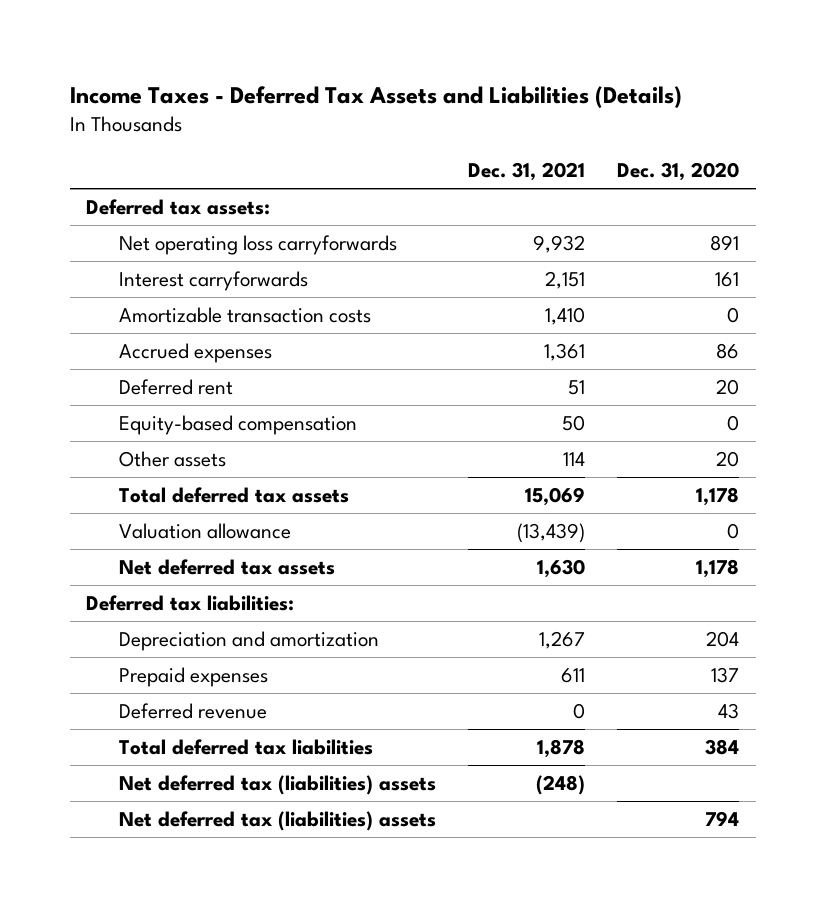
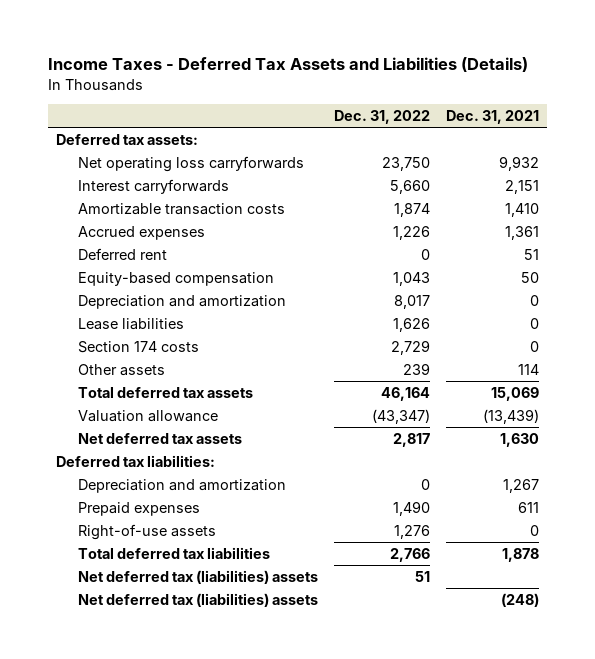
[617,162,740,182] Dec. 31, 2020 -> none
none -> [333,109,430,124] Dec. 31, 2022
none -> [77,294,286,309] Depreciation and amortization
none -> [77,317,184,330] Lease liabilities
none -> [77,340,199,353] Section 174 costs
[118,703,267,720] Deferred revenue -> none
none -> [77,523,216,540] Right-of-use assets
[118,775,436,796] Net deferred tax (liabilities) assets -> [77,592,318,607] Net deferred tax (liabilities) assets

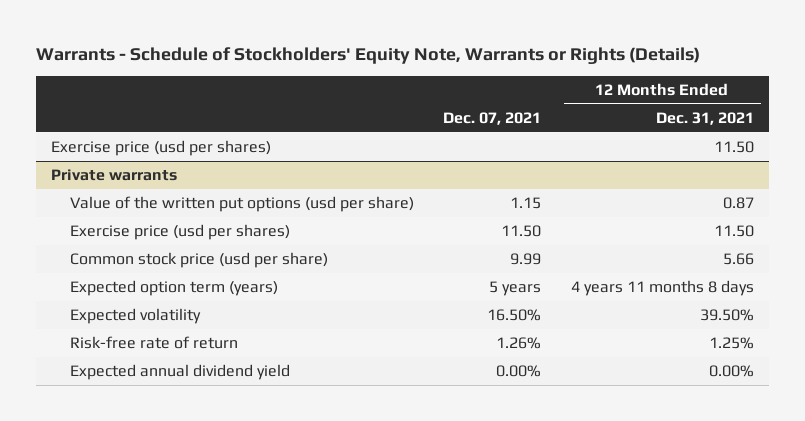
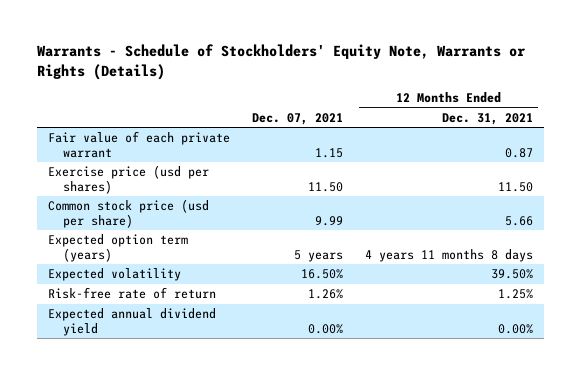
[50,140,271,157] Exercise price (usd per shares) -> none
[50,169,177,182] Private warrants -> none
[70,196,415,213] Value of the written put options (usd per share) -> [48,131,231,158] Fair value of each private warrant

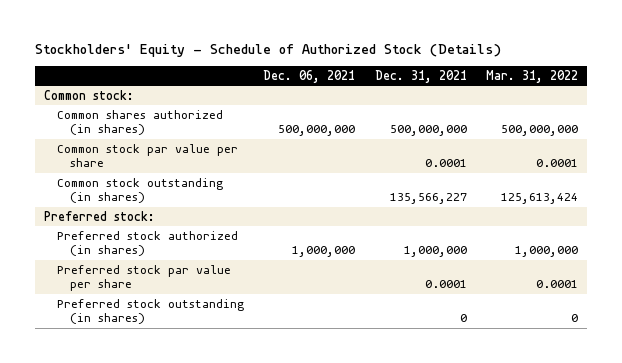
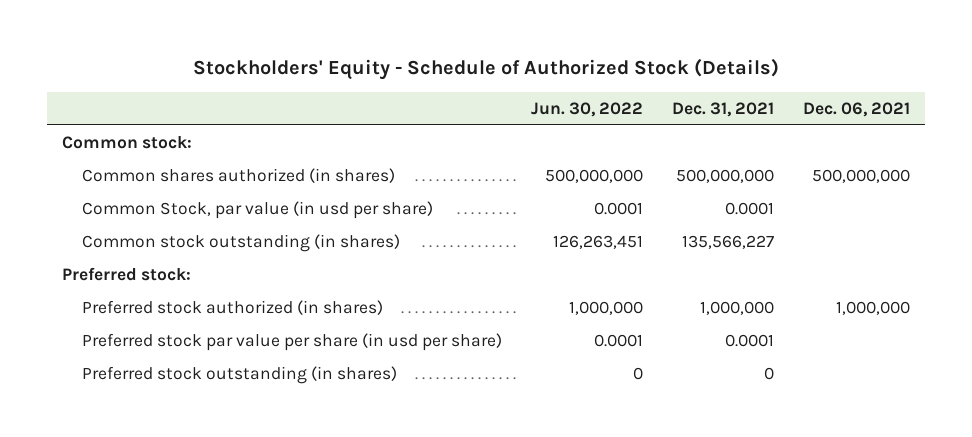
[485,69,578,83] Mar. 31, 2022 -> none
none -> [530,101,643,117] Jun. 30, 2022
[57,143,239,168] Common stock par value per share -> [81,200,433,219] Common Stock, par value (in usd per share)
[57,264,232,292] Preferred stock par value per share -> [81,332,502,351] Preferred stock par value per share (in usd per share)

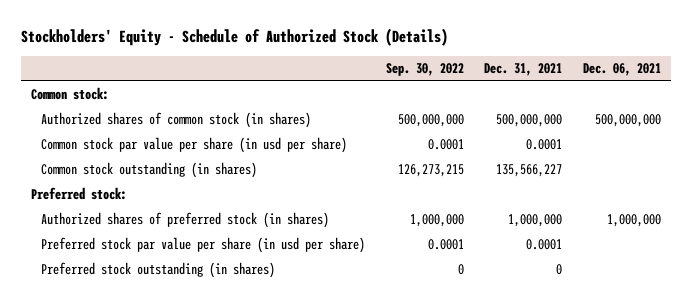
[530,101,643,117] Jun. 30, 2022 -> none
none -> [385,63,464,77] Sep. 30, 2022
[81,167,395,183] Common shares authorized (in shares) -> [41,112,312,129] Authorized shares of common stock (in shares)
[81,200,433,219] Common Stock, par value (in usd per share) -> [41,137,348,154] Common stock par value per share (in usd per share)
[81,299,383,315] Preferred stock authorized (in shares) -> [41,212,330,229] Authorized shares of preferred stock (in shares)

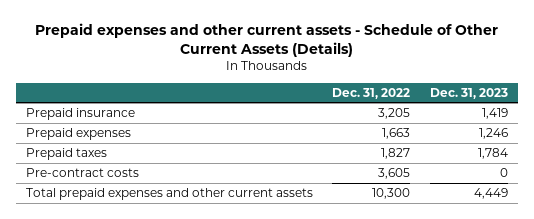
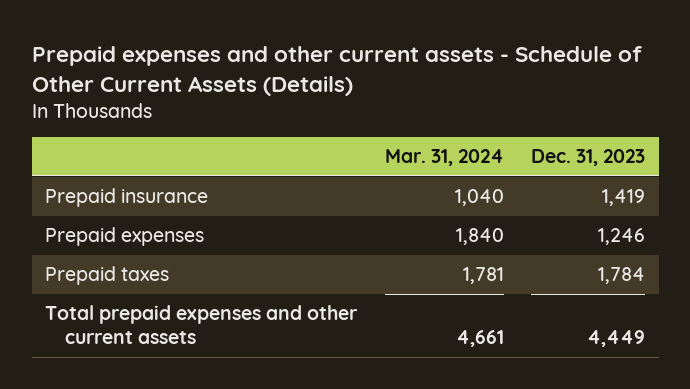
[332,87,411,99] Dec. 31, 2022 -> none
none -> [384,149,504,167] Mar. 31, 2024
[25,168,139,178] Pre-contract costs -> none

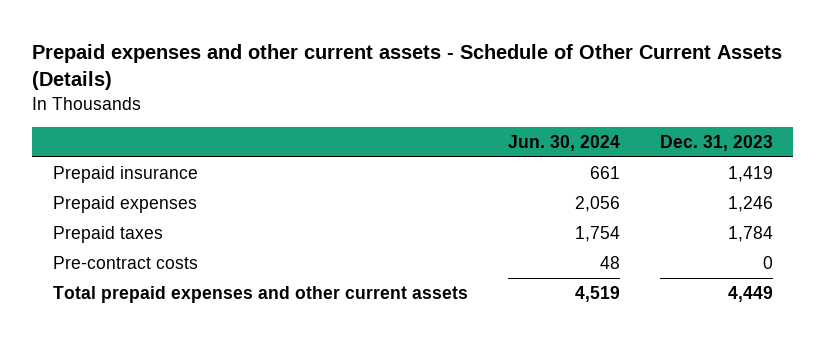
[384,149,504,167] Mar. 31, 2024 -> none
none -> [507,135,620,152] Jun. 30, 2024
none -> [52,255,198,269] Pre-contract costs

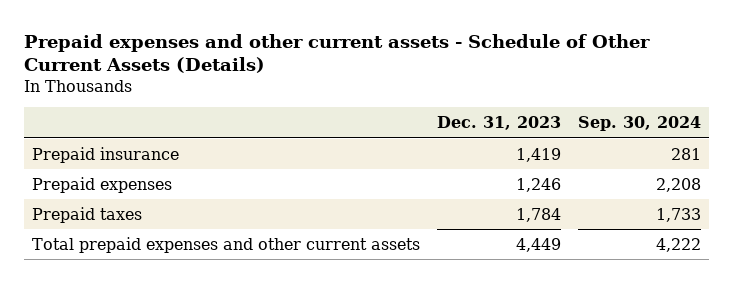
[507,135,620,152] Jun. 30, 2024 -> none
none -> [577,116,701,132] Sep. 30, 2024
[52,255,198,269] Pre-contract costs -> none

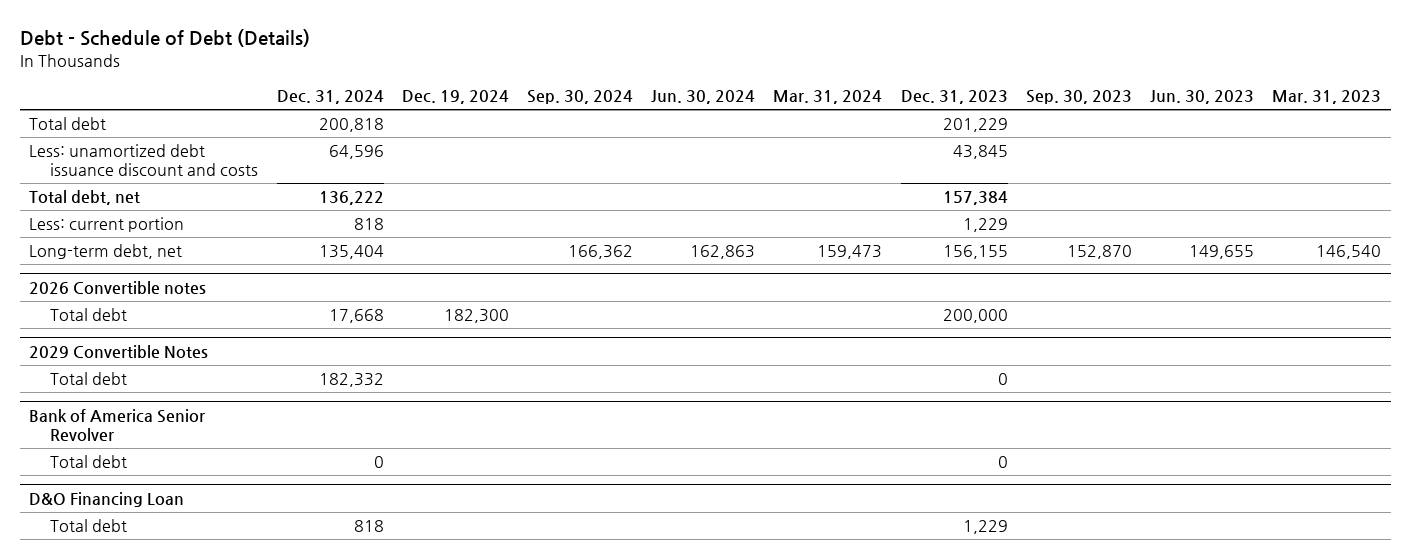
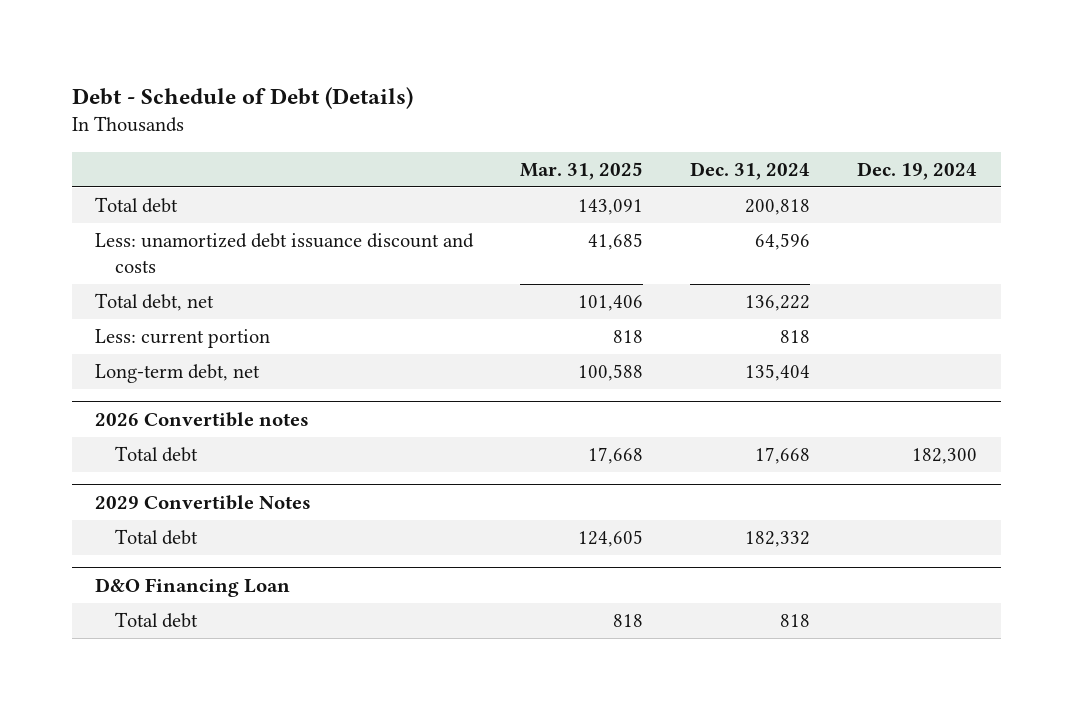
[527,90,634,105] Sep. 30, 2024 -> none
[651,90,756,105] Jun. 30, 2024 -> none
[773,90,883,105] Mar. 31, 2024 -> none
[900,90,1008,105] Dec. 31, 2023 -> none
[1025,90,1132,105] Sep. 30, 2023 -> none
[1150,90,1255,105] Jun. 30, 2023 -> none
[1272,90,1382,105] Mar. 31, 2023 -> none
none -> [520,162,644,181] Mar. 31, 2025
[28,408,205,441] Bank of America Senior Revolver -> none
[50,455,128,469] Total debt -> none

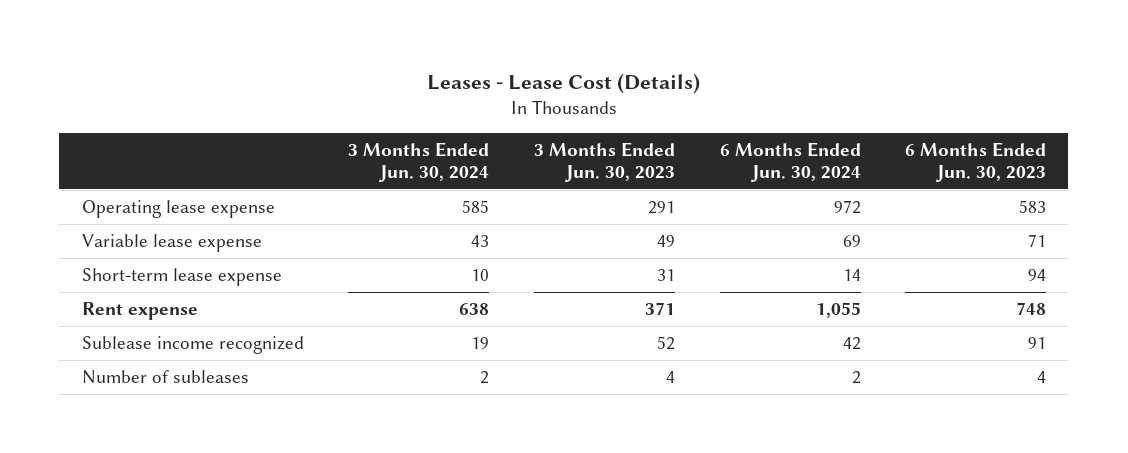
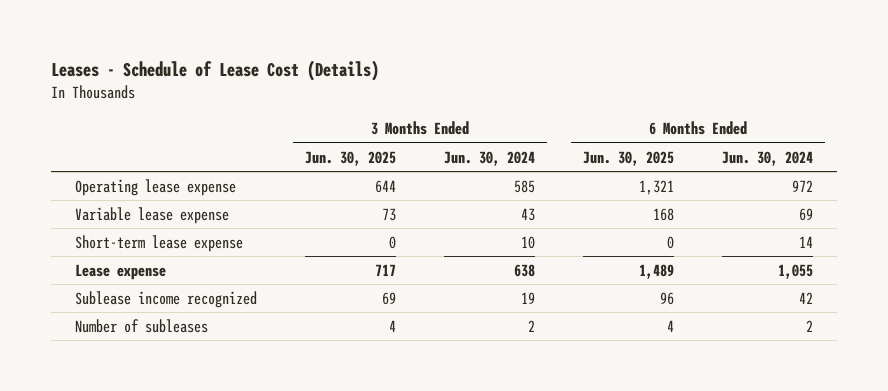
[426,72,700,94] Leases - Lease Cost (Details) -> [51,60,380,82] Leases - Schedule of Lease Cost (Details)
[533,142,675,182] 3 Months Ended Jun. 30, 2023 -> none
[905,142,1047,182] 6 Months Ended Jun. 30, 2023 -> none
none -> [305,150,397,166] Jun. 30, 2025
none -> [583,150,675,166] Jun. 30, 2025
[81,302,198,321] Rent expense -> [75,263,167,280] Lease expense

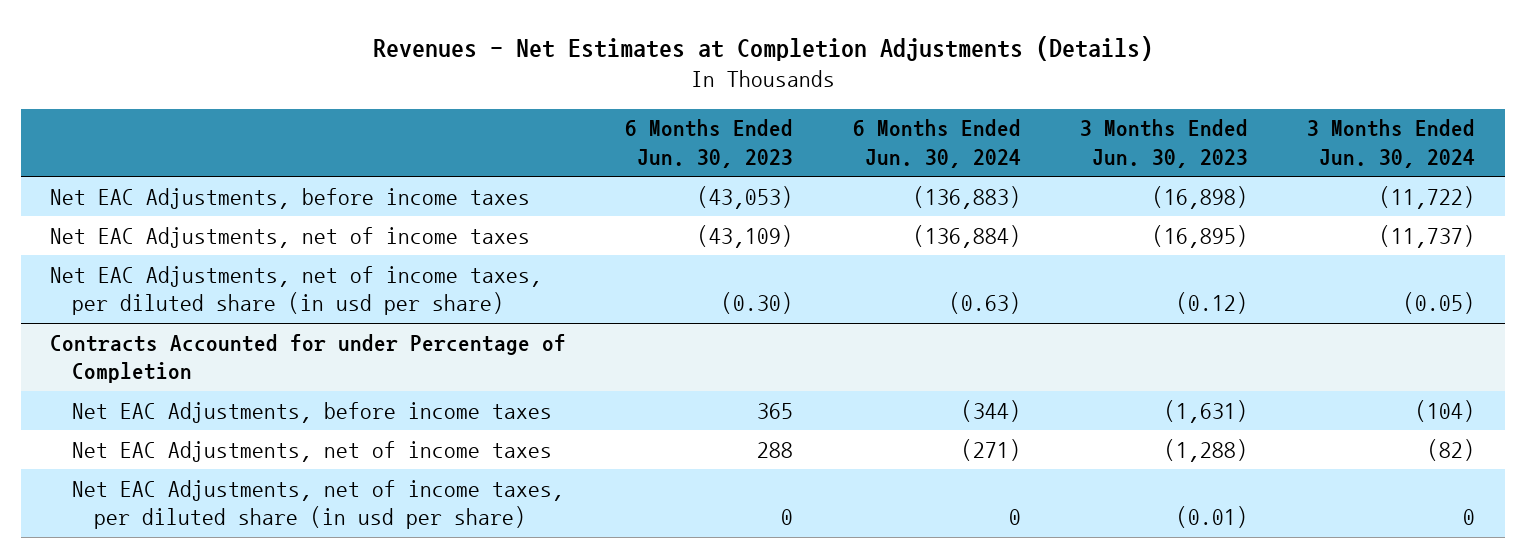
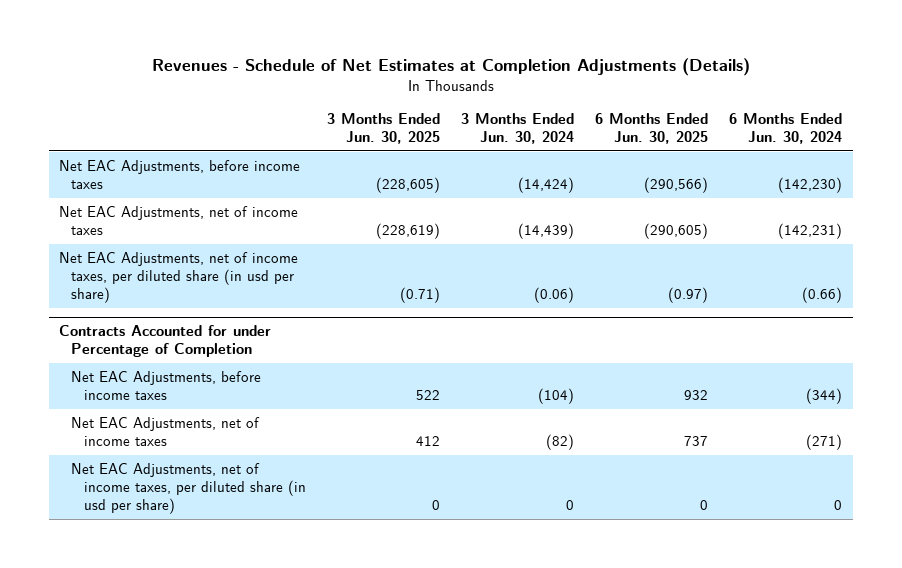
[372,35,1153,61] Revenues - Net Estimates at Completion Adjustments (Details) -> [151,58,750,77] Revenues - Schedule of Net Estimates at Completion Adjustments (Details)
[625,119,794,168] 6 Months Ended Jun. 30, 2023 -> none
[1079,119,1248,168] 3 Months Ended Jun. 30, 2023 -> none
none -> [326,112,440,144] 3 Months Ended Jun. 30, 2025
none -> [595,112,709,144] 6 Months Ended Jun. 30, 2025
[912,185,1021,209] (136,883) -> [778,176,843,193] (142,230)
[1379,185,1476,209] (11,722) -> [517,176,574,193] (14,424)
[912,224,1021,248] (136,884) -> [778,222,843,239] (142,231)
[1379,224,1476,248] (11,737) -> [517,222,574,239] (14,439)
[948,292,1021,315] (0.63) -> [802,287,843,304] (0.66)
[1403,292,1476,315] (0.05) -> [533,287,574,304] (0.06)

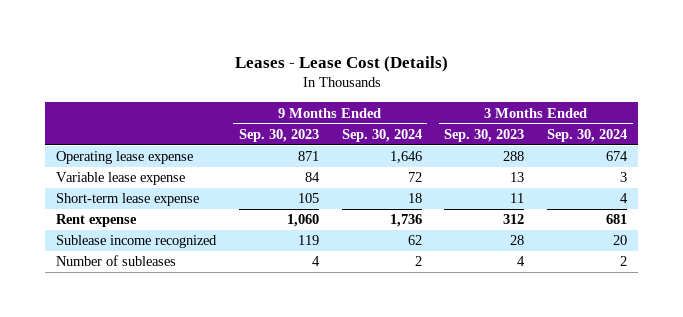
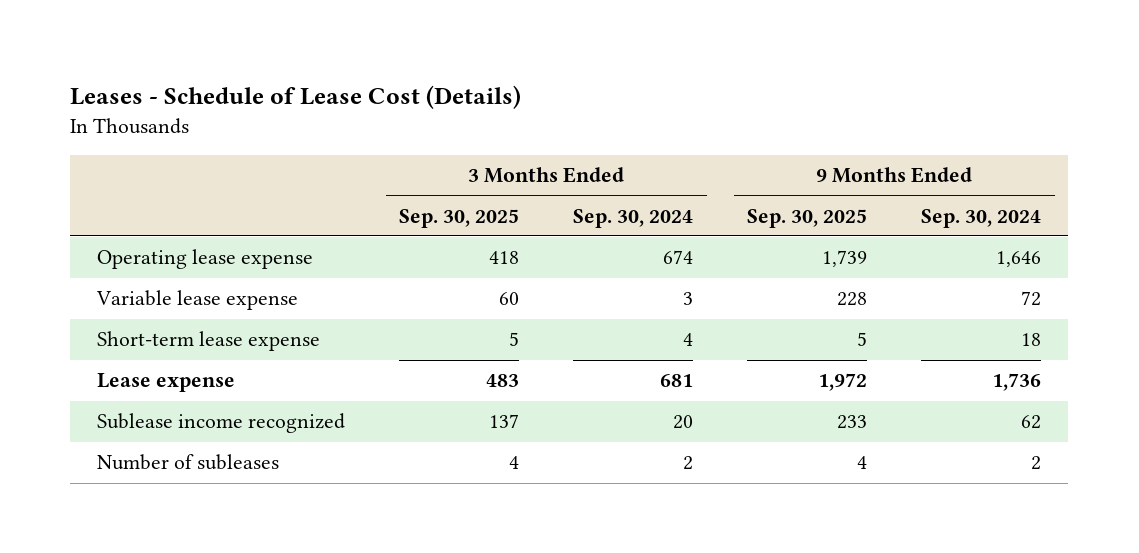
[234,55,448,72] Leases - Lease Cost (Details) -> [70,84,522,109] Leases - Schedule of Lease Cost (Details)
[238,128,319,142] Sep. 30, 2023 -> none
[444,128,525,142] Sep. 30, 2023 -> none
none -> [399,208,520,228] Sep. 30, 2025
none -> [747,208,868,228] Sep. 30, 2025
[56,214,138,228] Rent expense -> [97,373,236,393] Lease expense

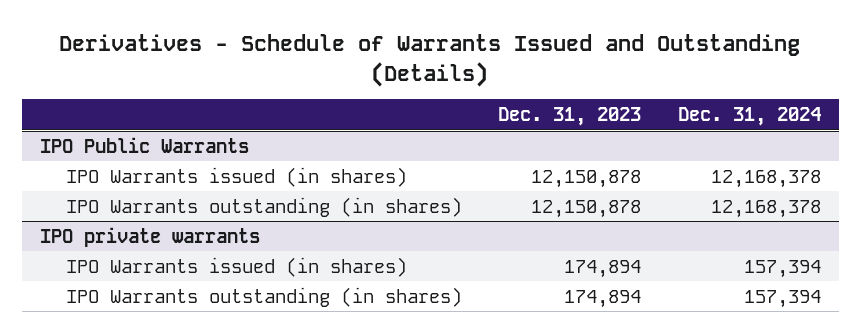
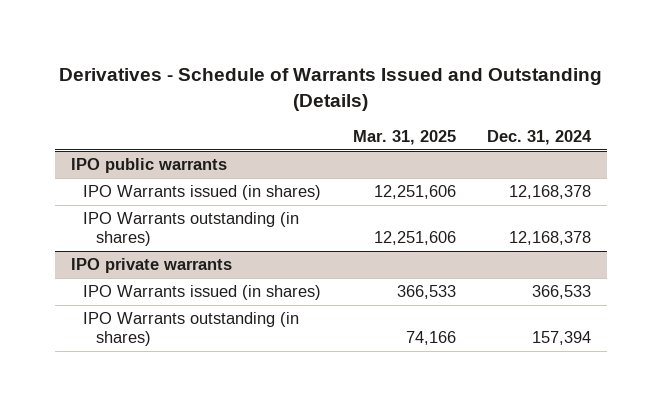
[498,107,642,127] Dec. 31, 2023 -> none
none -> [352,130,456,146] Mar. 31, 2025
[39,136,249,153] IPO Public Warrants -> [71,158,228,174] IPO public warrants
[743,259,821,278] 157,394 -> [532,285,592,300] 366,533

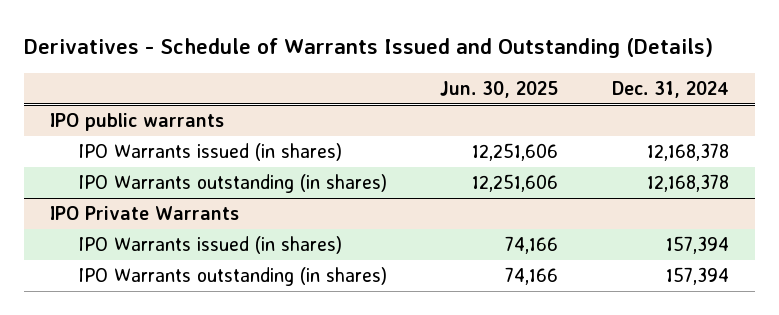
[352,130,456,146] Mar. 31, 2025 -> none
none -> [440,80,559,98] Jun. 30, 2025
[71,258,233,274] IPO private warrants -> [50,206,240,221] IPO Private Warrants
[532,285,592,300] 366,533 -> [665,236,729,255] 157,394

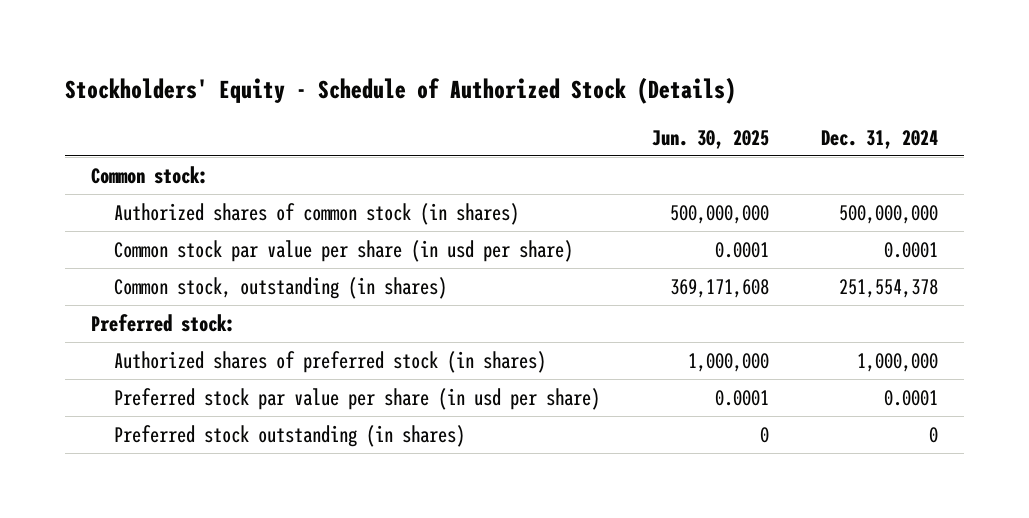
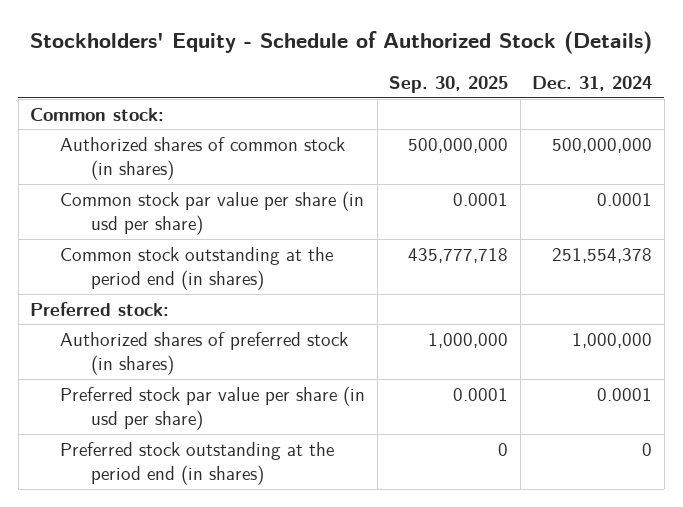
[651,129,769,149] Jun. 30, 2025 -> none
none -> [389,75,509,93] Sep. 30, 2025
[113,276,447,299] Common stock, outstanding (in shares) -> [60,246,334,291] Common stock outstanding at the period end (in shares)
[113,424,465,447] Preferred stock outstanding (in shares) -> [60,441,335,486] Preferred stock outstanding at the period end (in shares)

